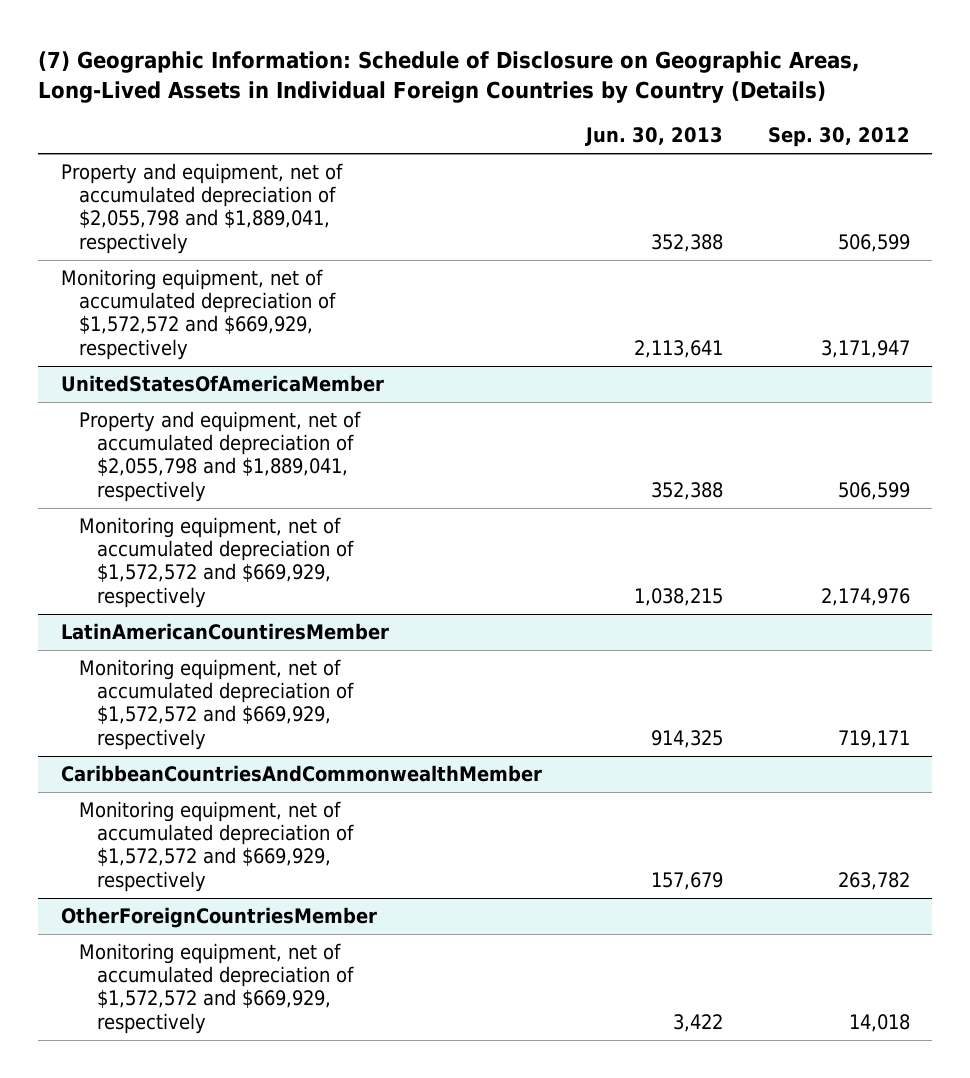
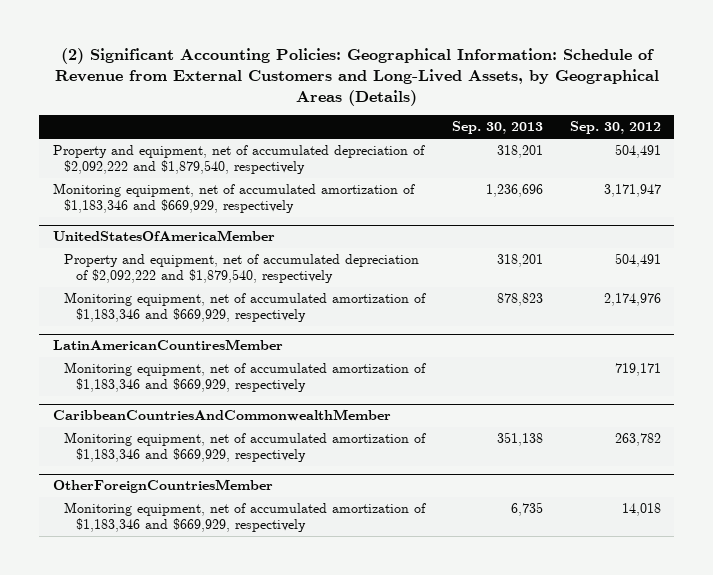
[38,51,861,104] (7) Geographic Information: Schedule of Disclosure on Geographic Areas, Long-Lived Assets in Individual Foreign Countries by Country (Details) -> [54,48,659,106] (2) Significant Accounting Policies: Geographical Information: Schedule of Revenue from External Customers and Long-Lived Assets, by Geographical Areas (Details)
[585,127,724,147] Jun. 30, 2013 -> none
none -> [452,121,544,135] Sep. 30, 2013
[60,163,343,254] Property and equipment, net of accumulated depreciation of $2,055,798 and $1,889,041, respectively -> [52,145,425,175] Property and equipment, net of accumulated depreciation of $2,092,222 and $1,879,540, respectively
[837,233,910,252] 506,599 -> [614,144,661,159] 504,491
[60,269,336,360] Monitoring equipment, net of accumulated depreciation of $1,572,572 and $669,929, respectively -> [52,183,415,214] Monitoring equipment, net of accumulated amortization of $1,183,346 and $669,929, respectively
[78,411,361,502] Property and equipment, net of accumulated depreciation of $2,055,798 and $1,889,041, respectively -> [64,254,420,284] Property and equipment, net of accumulated depreciation of $2,092,222 and $1,879,540, respectively
[837,481,910,500] 506,599 -> [614,253,661,268] 504,491
[78,517,355,608] Monitoring equipment, net of accumulated depreciation of $1,572,572 and $669,929, respectively -> [64,292,427,323] Monitoring equipment, net of accumulated amortization of $1,183,346 and $669,929, respectively
[78,659,355,750] Monitoring equipment, net of accumulated depreciation of $1,572,572 and $669,929, respectively -> [64,362,427,393] Monitoring equipment, net of accumulated amortization of $1,183,346 and $669,929, respectively
[78,801,355,892] Monitoring equipment, net of accumulated depreciation of $1,572,572 and $669,929, respectively -> [64,432,427,463] Monitoring equipment, net of accumulated amortization of $1,183,346 and $669,929, respectively
[78,943,355,1034] Monitoring equipment, net of accumulated depreciation of $1,572,572 and $669,929, respectively -> [64,502,427,533] Monitoring equipment, net of accumulated amortization of $1,183,346 and $669,929, respectively

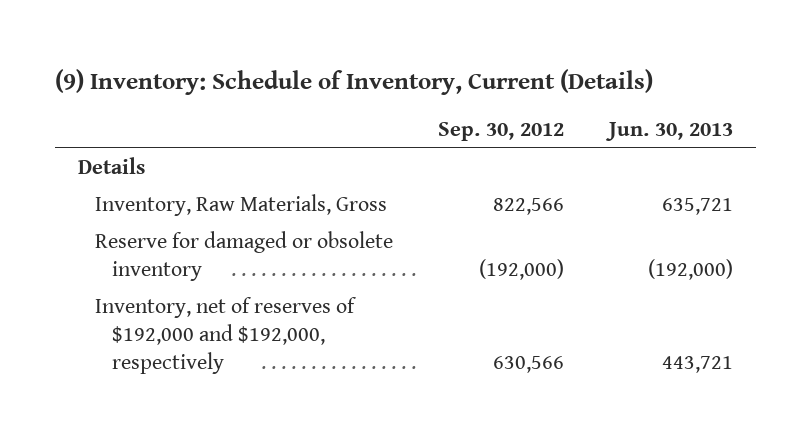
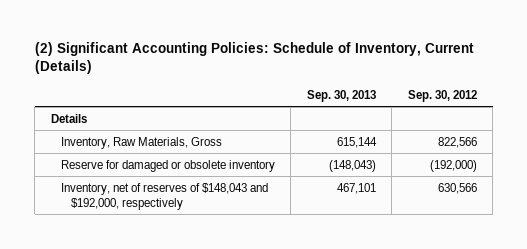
[55,69,654,96] (9) Inventory: Schedule of Inventory, Current (Details) -> [34,41,474,75] (2) Significant Accounting Policies: Schedule of Inventory, Current (Details)
[605,122,734,142] Jun. 30, 2013 -> none
none -> [306,89,376,102] Sep. 30, 2013
[95,297,358,374] Inventory, net of reserves of $192,000 and $192,000, respectively -> [60,182,268,210] Inventory, net of reserves of $148,043 and $192,000, respectively

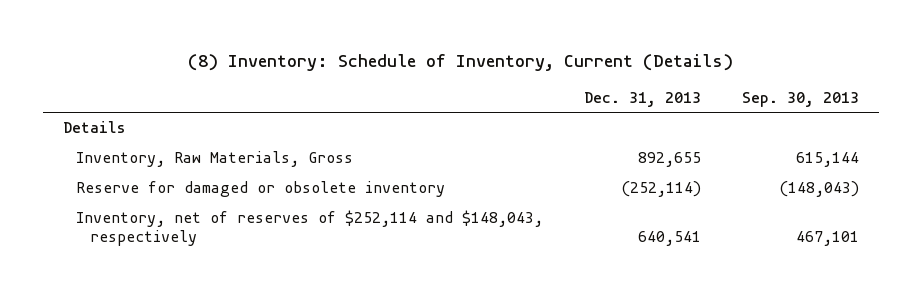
[34,41,474,75] (2) Significant Accounting Policies: Schedule of Inventory, Current (Details) -> [187,53,733,71] (8) Inventory: Schedule of Inventory, Current (Details)
[407,89,477,102] Sep. 30, 2012 -> none
none -> [584,91,702,107] Dec. 31, 2013
[60,182,268,210] Inventory, net of reserves of $148,043 and $192,000, respectively -> [76,210,544,247] Inventory, net of reserves of $252,114 and $148,043, respectively

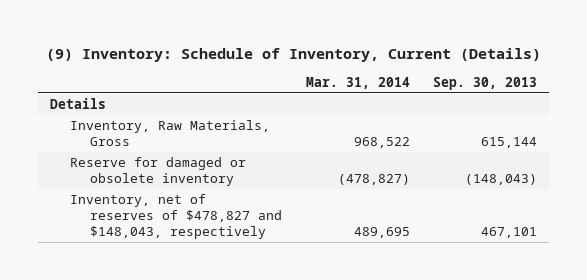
[187,53,733,71] (8) Inventory: Schedule of Inventory, Current (Details) -> [45,47,541,62] (9) Inventory: Schedule of Inventory, Current (Details)
[584,91,702,107] Dec. 31, 2013 -> none
none -> [305,76,410,89] Mar. 31, 2014
[76,210,544,247] Inventory, net of reserves of $252,114 and $148,043, respectively -> [70,194,282,240] Inventory, net of reserves of $478,827 and $148,043, respectively

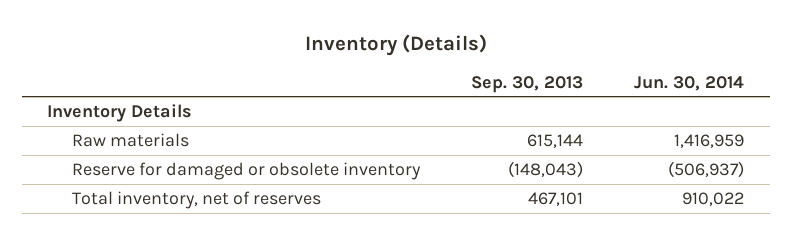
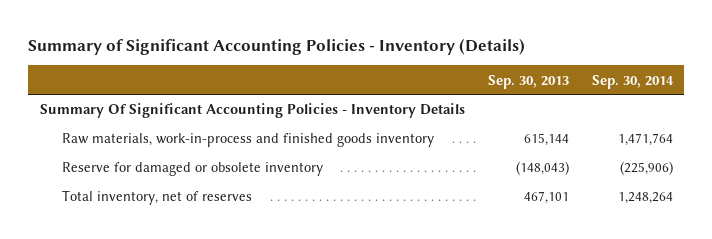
[304,33,487,56] Inventory (Details) -> [28,37,526,55] Summary of Significant Accounting Policies - Inventory (Details)
[634,75,745,91] Jun. 30, 2014 -> none
none -> [591,74,674,89] Sep. 30, 2014
[47,104,193,123] Inventory Details -> none
none -> [39,103,465,119] Summary Of Significant Accounting Policies - Inventory Details
[72,133,190,148] Raw materials -> [62,133,435,148] Raw materials, work-in-process and finished goods inventory

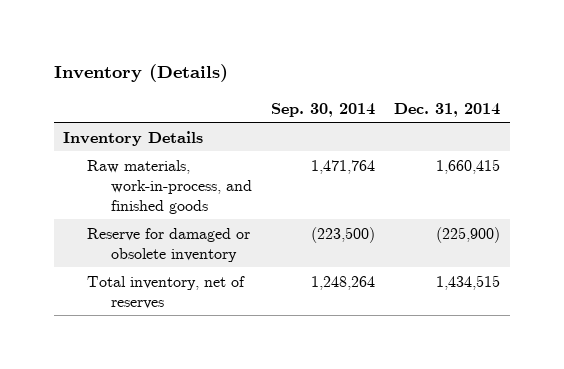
[28,37,526,55] Summary of Significant Accounting Policies - Inventory (Details) -> [53,64,228,83] Inventory (Details)
[487,74,569,89] Sep. 30, 2013 -> none
none -> [394,102,501,117] Dec. 31, 2014
[39,103,465,119] Summary Of Significant Accounting Policies - Inventory Details -> none
none -> [63,130,204,146] Inventory Details
[62,133,435,148] Raw materials, work-in-process and finished goods inventory -> [87,159,253,214] Raw materials, work-in-process, and finished goods
[619,161,673,176] (225,906) -> [311,226,376,243] (223,500)

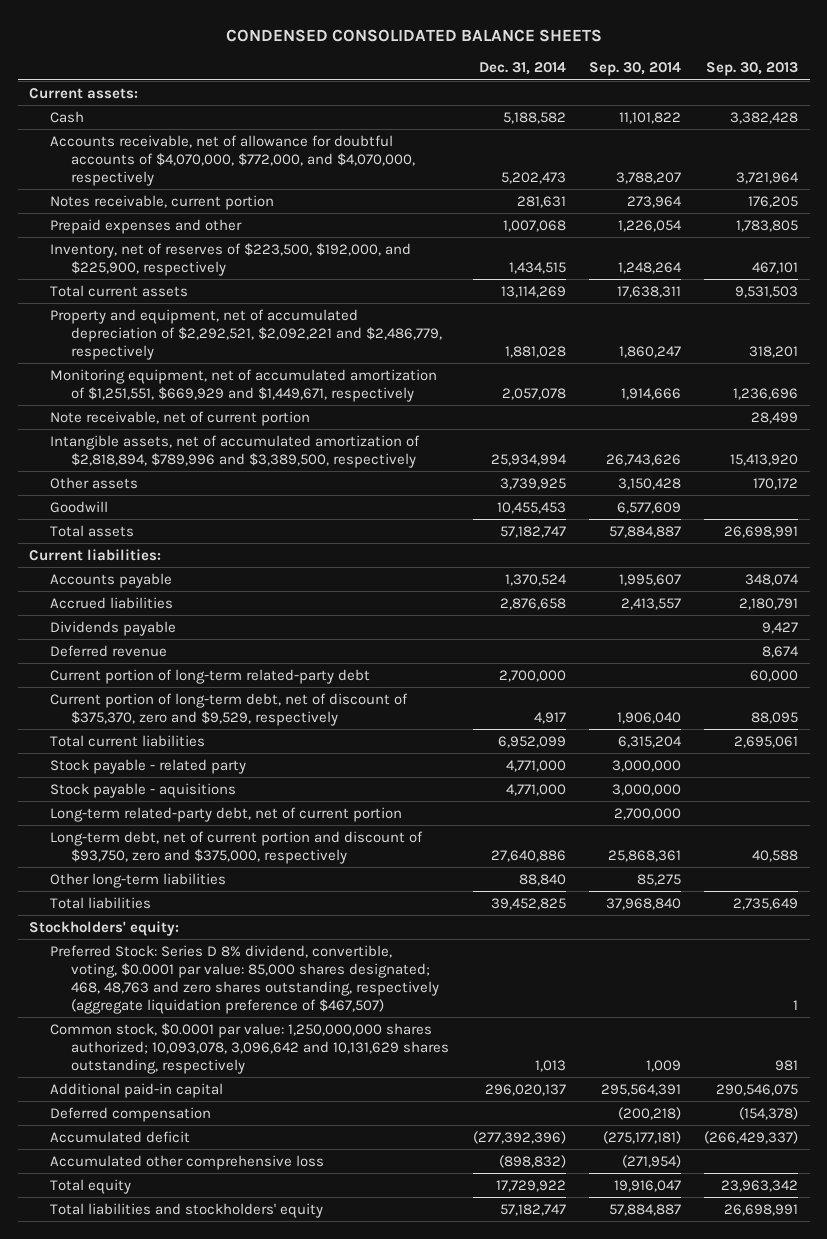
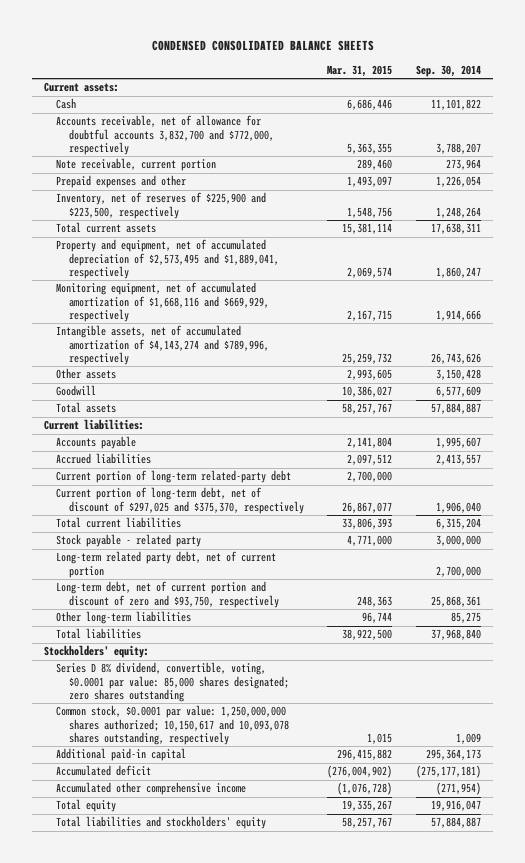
[478,62,566,76] Dec. 31, 2014 -> none
[706,62,799,77] Sep. 30, 2013 -> none
none -> [327,64,393,77] Mar. 31, 2015
[50,134,416,186] Accounts receivable, net of allowance for doubtful accounts of $4,070,000, $772,000, and $4,070,000, respectively -> [56,115,274,155] Accounts receivable, net of allowance for doubtful accounts 3,832,700 and $772,000, respectively
[50,194,275,210] Notes receivable, current portion -> [56,158,217,172] Note receivable, current portion
[50,242,412,276] Inventory, net of reserves of $223,500, $192,000, and $225,900, respectively -> [56,192,267,219] Inventory, net of reserves of $225,900 and $223,500, respectively
[50,410,311,426] Note receivable, net of current portion -> none
[50,308,443,360] Property and equipment, net of accumulated depreciation of $2,292,521, $2,092,221 and $2,486,779, respectively -> [56,239,279,279] Property and equipment, net of accumulated depreciation of $2,573,495 and $1,889,041, respectively
[50,368,438,402] Monitoring equipment, net of accumulated amortization of $1,251,551, $669,929 and $1,449,671, respectively -> [56,282,269,322] Monitoring equipment, net of accumulated amortization of $1,668,116 and $669,929, respectively
[50,434,421,468] Intangible assets, net of accumulated amortization of $2,818,894, $789,996 and $3,389,500, respectively -> [56,325,269,365] Intangible assets, net of accumulated amortization of $4,143,274 and $789,996, respectively
[50,620,177,636] Dividends payable -> none
[50,644,168,657] Deferred revenue -> none
[50,692,409,726] Current portion of long-term debt, net of discount of $375,370, zero and $9,529, respectively -> [56,487,304,514] Current portion of long-term debt, net of discount of $297,025 and $375,370, respectively
[50,782,237,798] Stock payable - aquisitions -> none
[50,806,403,822] Long-term related-party debt, net of current portion -> [56,551,277,578] Long-term related party debt, net of current portion
[50,830,424,864] Long-term debt, net of current portion and discount of $93,750, zero and $375,000, respectively -> [56,581,279,608] Long-term debt, net of current portion and discount of zero and $93,750, respectively
[50,1106,212,1122] Deferred compensation -> none
[50,944,440,1014] Preferred Stock: Series D 8% dividend, convertible, voting, $0.0001 par value: 85,000 shares designated; 468, 48,763 and zero shares outstanding, respectively (aggregate liquidation preference of $467,507) -> [56,662,289,702] Series D 8% dividend, convertible, voting, $0.0001 par value: 85,000 shares designated; zero shares outstanding
[50,1022,450,1074] Common stock, $0.0001 par value: 1,250,000,000 shares authorized; 10,093,078, 3,096,642 and 10,131,629 shares outstanding, respectively -> [56,705,289,745] Common stock, $0.0001 par value: 1,250,000,000 shares authorized; 10,150,617 and 10,093,078 shares outstanding, respectively
[600,1083,681,1096] 295,564,391 -> [426,749,482,761] 295,364,173
[50,1154,325,1170] Accumulated other comprehensive loss -> [56,782,247,796] Accumulated other comprehensive income

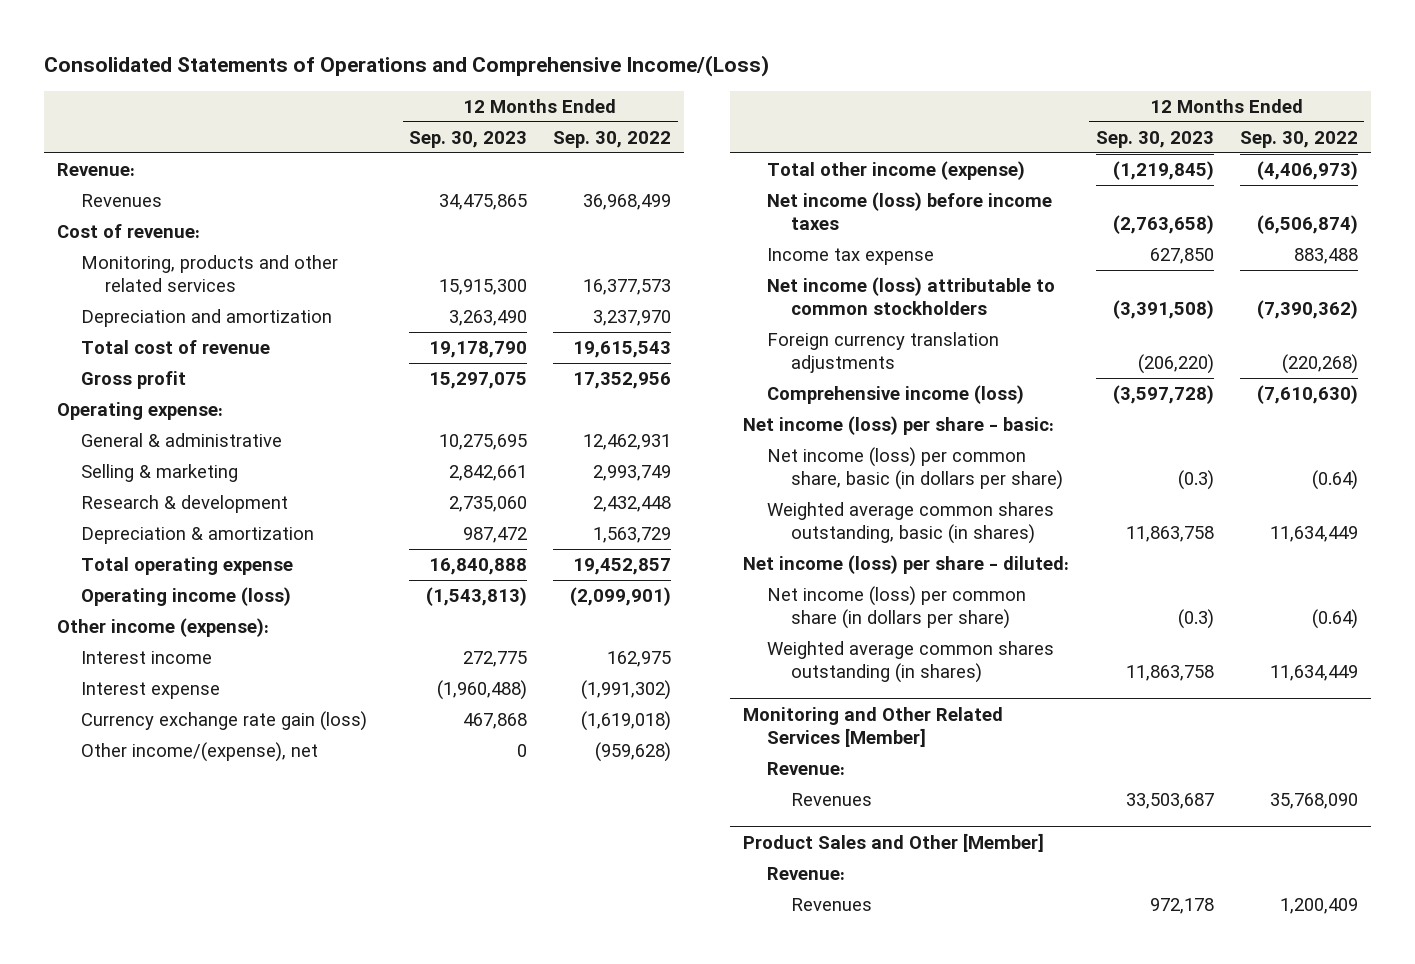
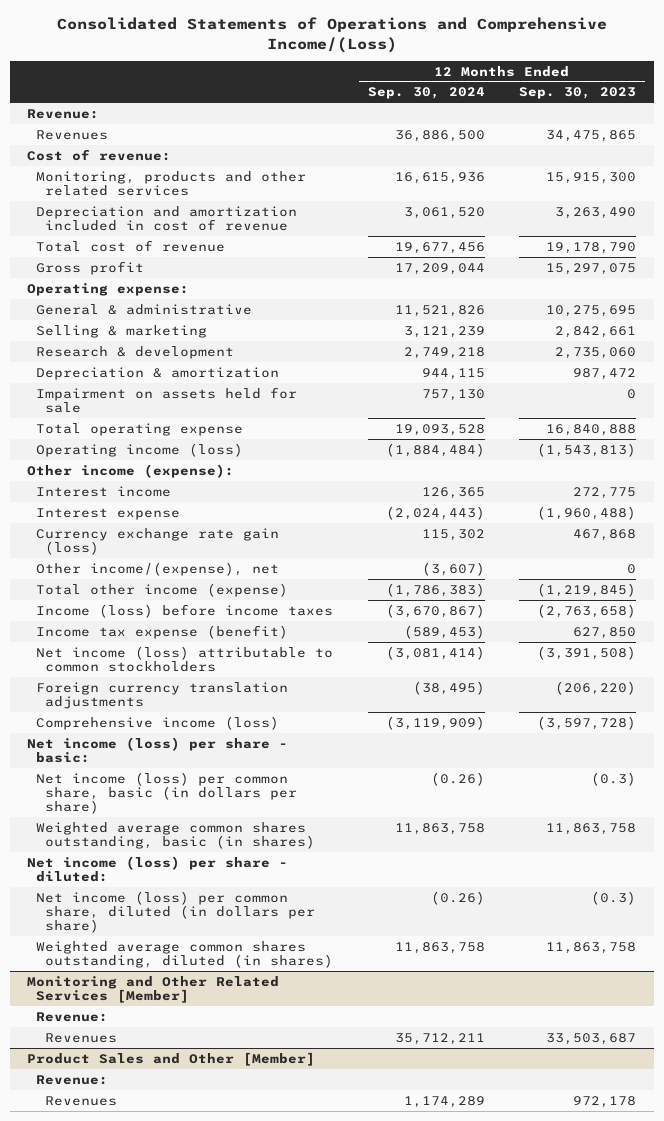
[553,130,672,148] Sep. 30, 2022 -> none
none -> [367,87,485,100] Sep. 30, 2024
[80,309,332,328] Depreciation and amortization -> [36,205,298,232] Depreciation and amortization included in cost of revenue
none -> [36,386,298,414] Impairment on assets held for sale
[767,192,1053,231] Net income (loss) before income taxes -> [36,603,334,618] Income (loss) before income taxes
[767,248,935,266] Income tax expense -> [36,624,289,639] Income tax expense (benefit)
[767,586,1027,630] Net income (loss) per common share (in dollars per share) -> [36,890,316,934] Net income (loss) per common share, diluted (in dollars per share)
[767,641,1055,684] Weighted average common shares outstanding (in shares) -> [36,940,334,969] Weighted average common shares outstanding, diluted (in shares)

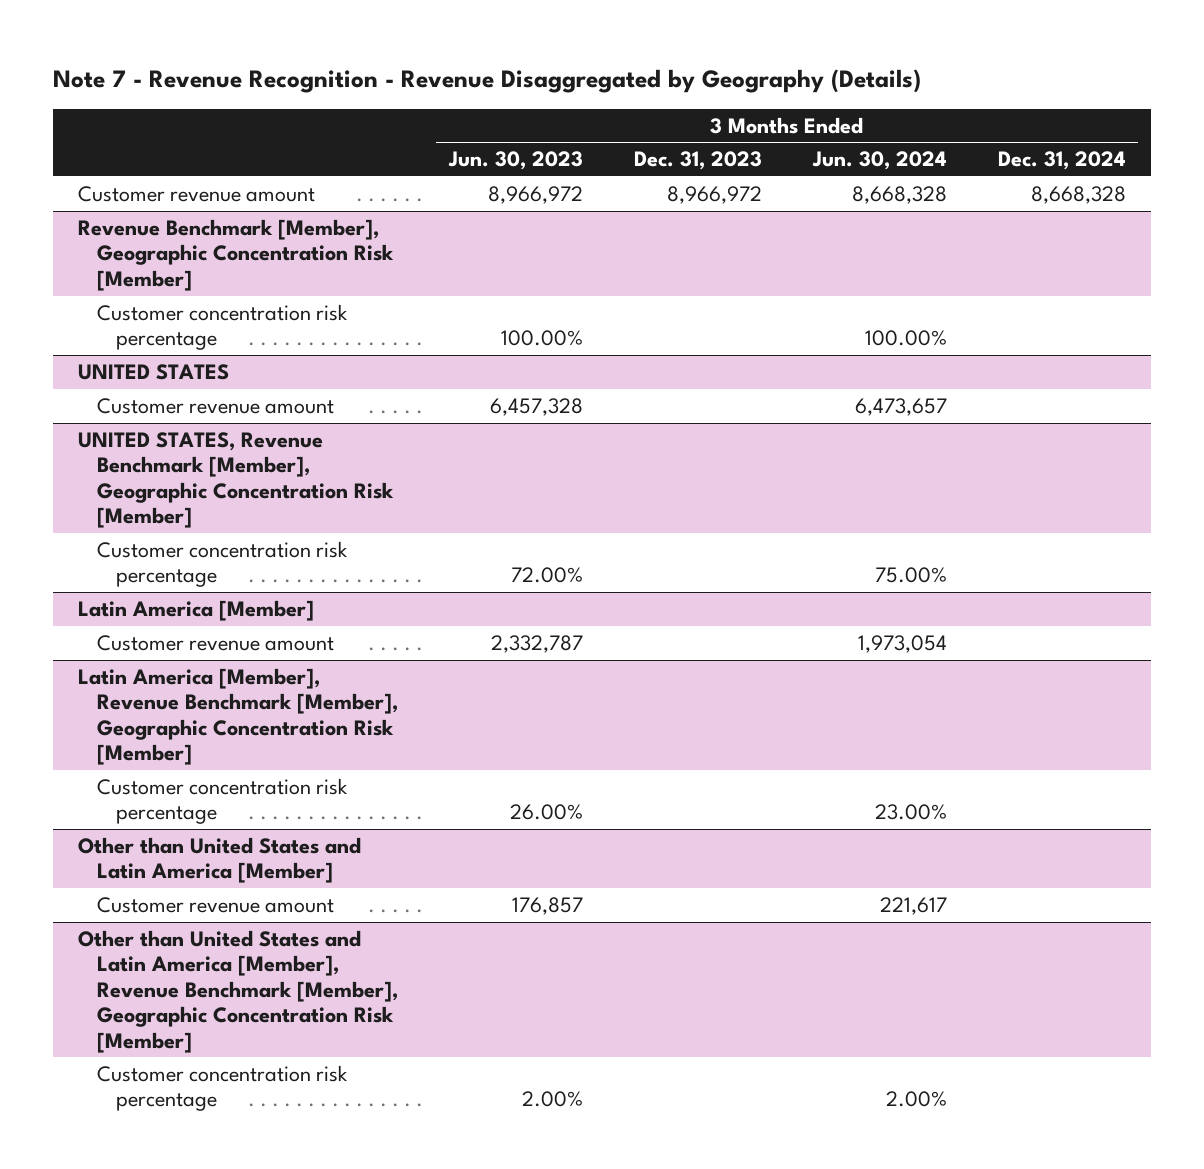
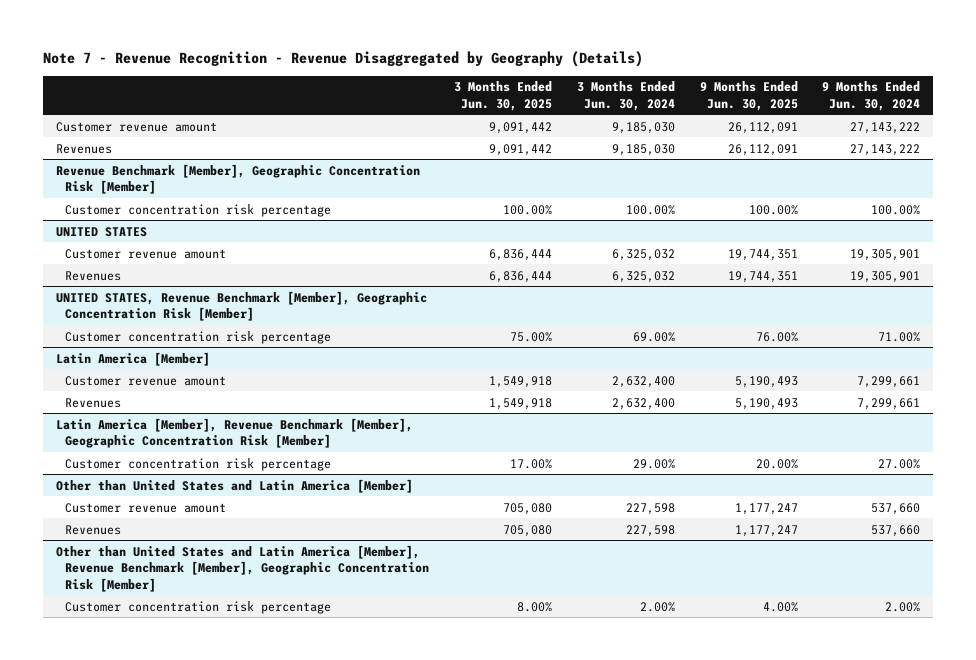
[447,151,583,171] Jun. 30, 2023 -> none
[633,151,762,171] Dec. 31, 2023 -> none
[997,151,1126,171] Dec. 31, 2024 -> none
none -> [453,81,552,111] 3 Months Ended Jun. 30, 2025
none -> [699,81,798,111] 9 Months Ended Jun. 30, 2025
none -> [822,81,921,111] 9 Months Ended Jun. 30, 2024
[851,186,947,205] 8,668,328 -> [611,121,675,134] 9,185,030
none -> [55,143,112,154] Revenues
[854,398,947,417] 6,473,657 -> [611,248,675,261] 6,325,032
none -> [65,270,122,281] Revenues
[874,567,947,584] 75.00% -> [632,331,675,342] 69.00%
[857,635,947,654] 1,973,054 -> [611,375,675,388] 2,632,400
none -> [65,397,122,408] Revenues
[874,804,947,821] 23.00% -> [632,458,675,469] 29.00%
[879,897,947,916] 221,617 -> [625,502,675,515] 227,598
none -> [65,524,122,535] Revenues

